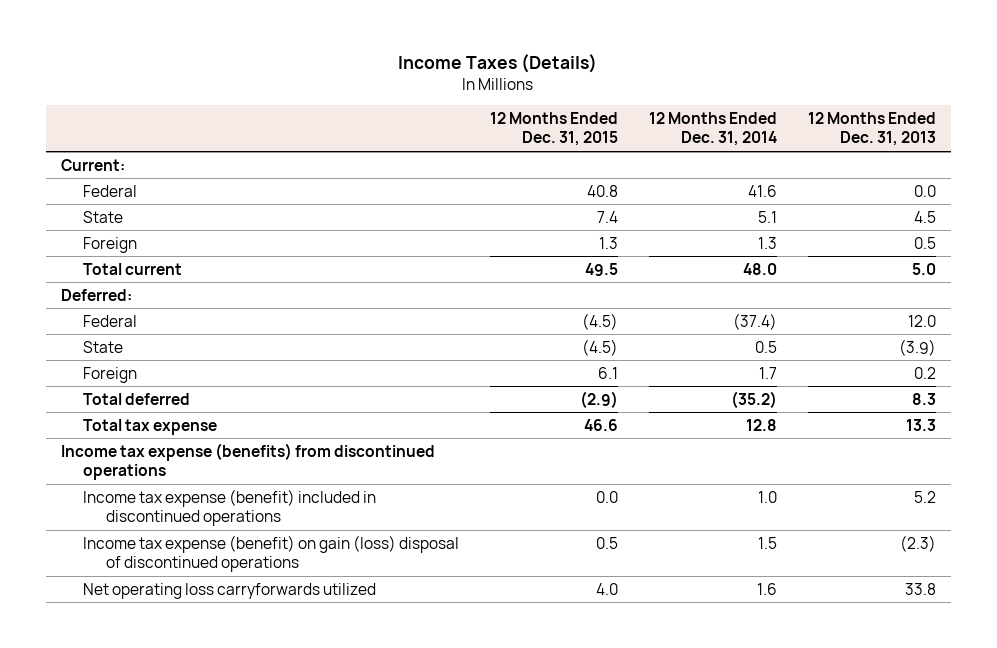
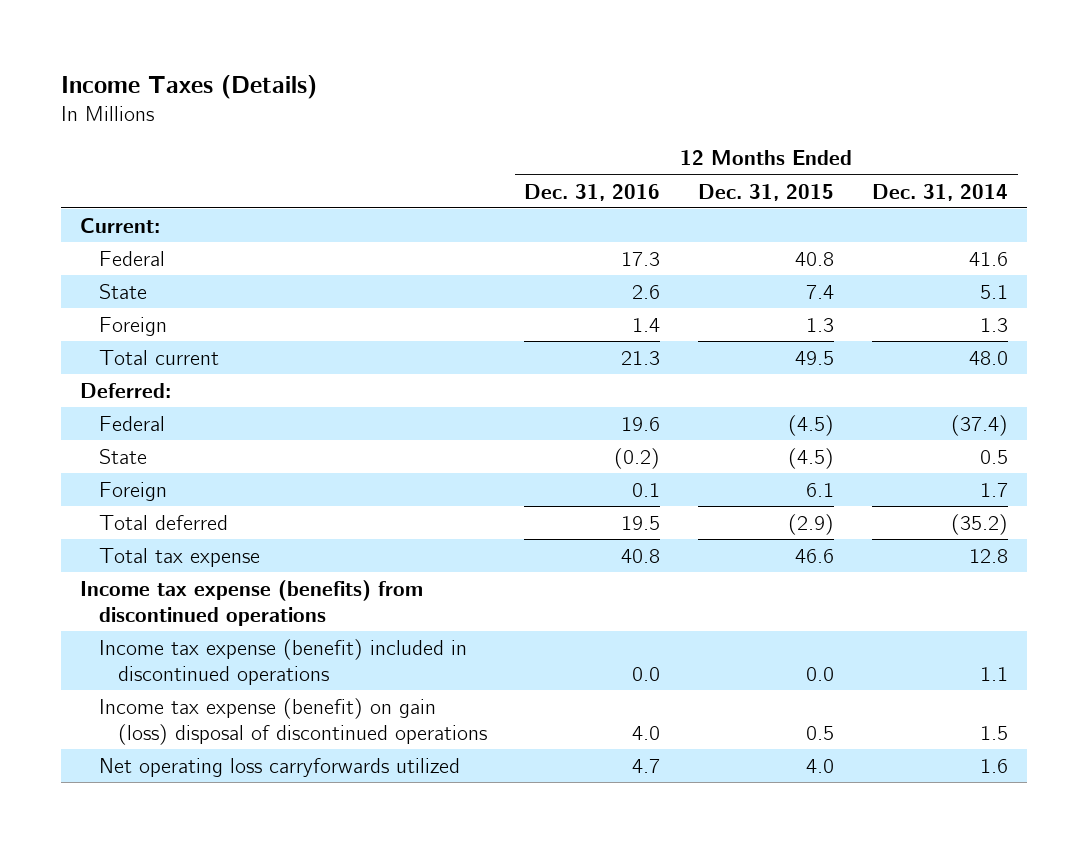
[807,111,936,147] 12 Months Ended Dec. 31, 2013 -> none
none -> [524,183,661,201] Dec. 31, 2016
[758,490,778,503] 1.0 -> [980,666,1009,681] 1.1

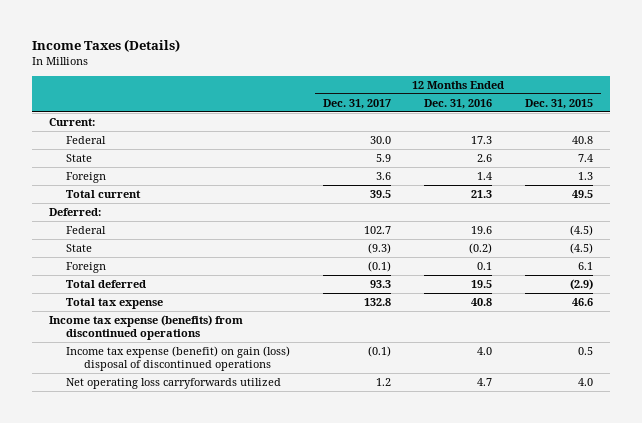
[872,183,1009,201] Dec. 31, 2014 -> none
none -> [323,98,392,109] Dec. 31, 2017
[98,638,467,685] Income tax expense (benefit) included in discontinued operations -> none

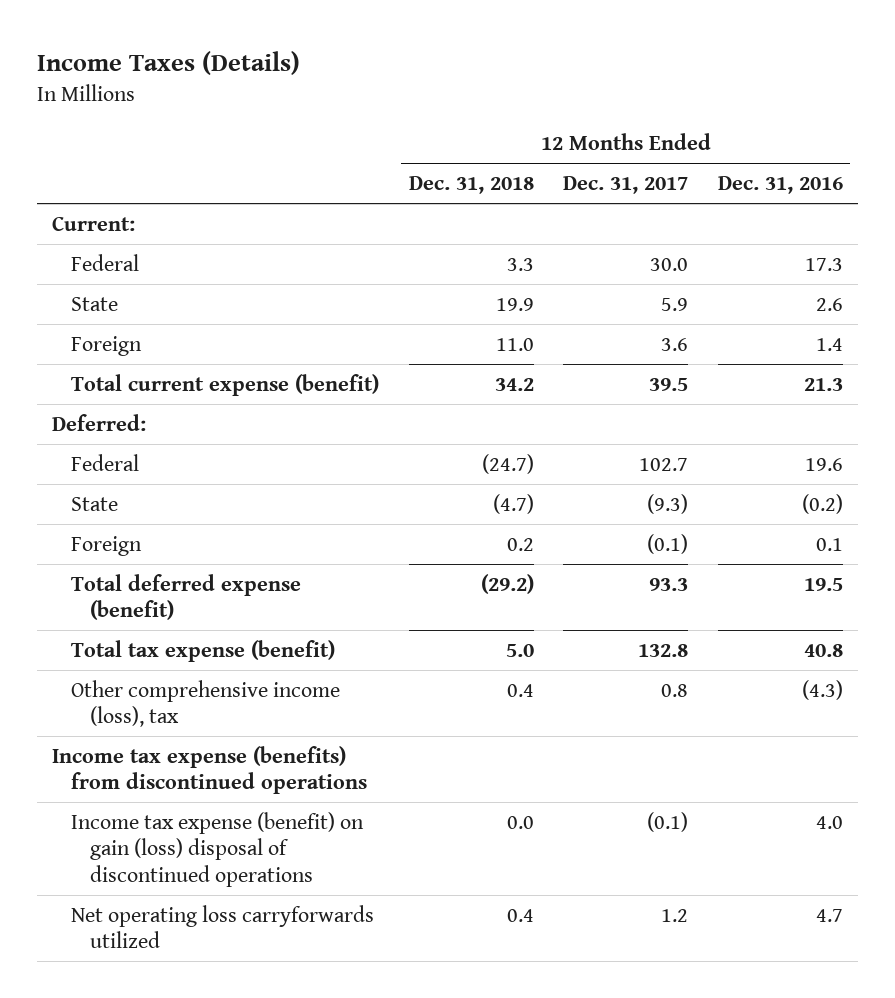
[525,98,594,109] Dec. 31, 2015 -> none
none -> [408,176,534,195] Dec. 31, 2018
[66,189,142,198] Total current -> [71,373,380,396] Total current expense (benefit)
[66,279,147,288] Total deferred -> [71,573,302,621] Total deferred expense (benefit)
[66,297,164,309] Total tax expense -> [71,639,336,662] Total tax expense (benefit)
none -> [71,679,341,728] Other comprehensive income (loss), tax

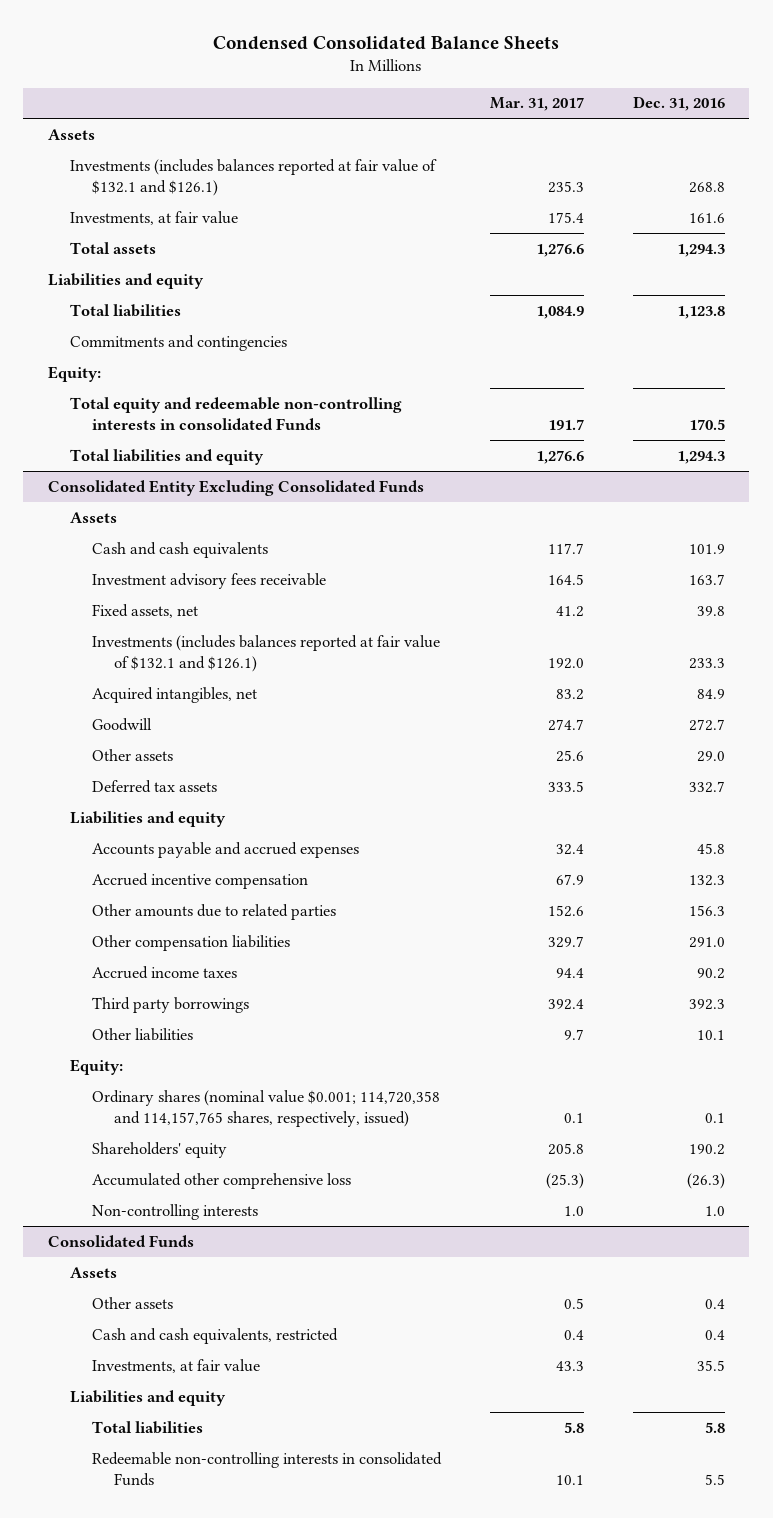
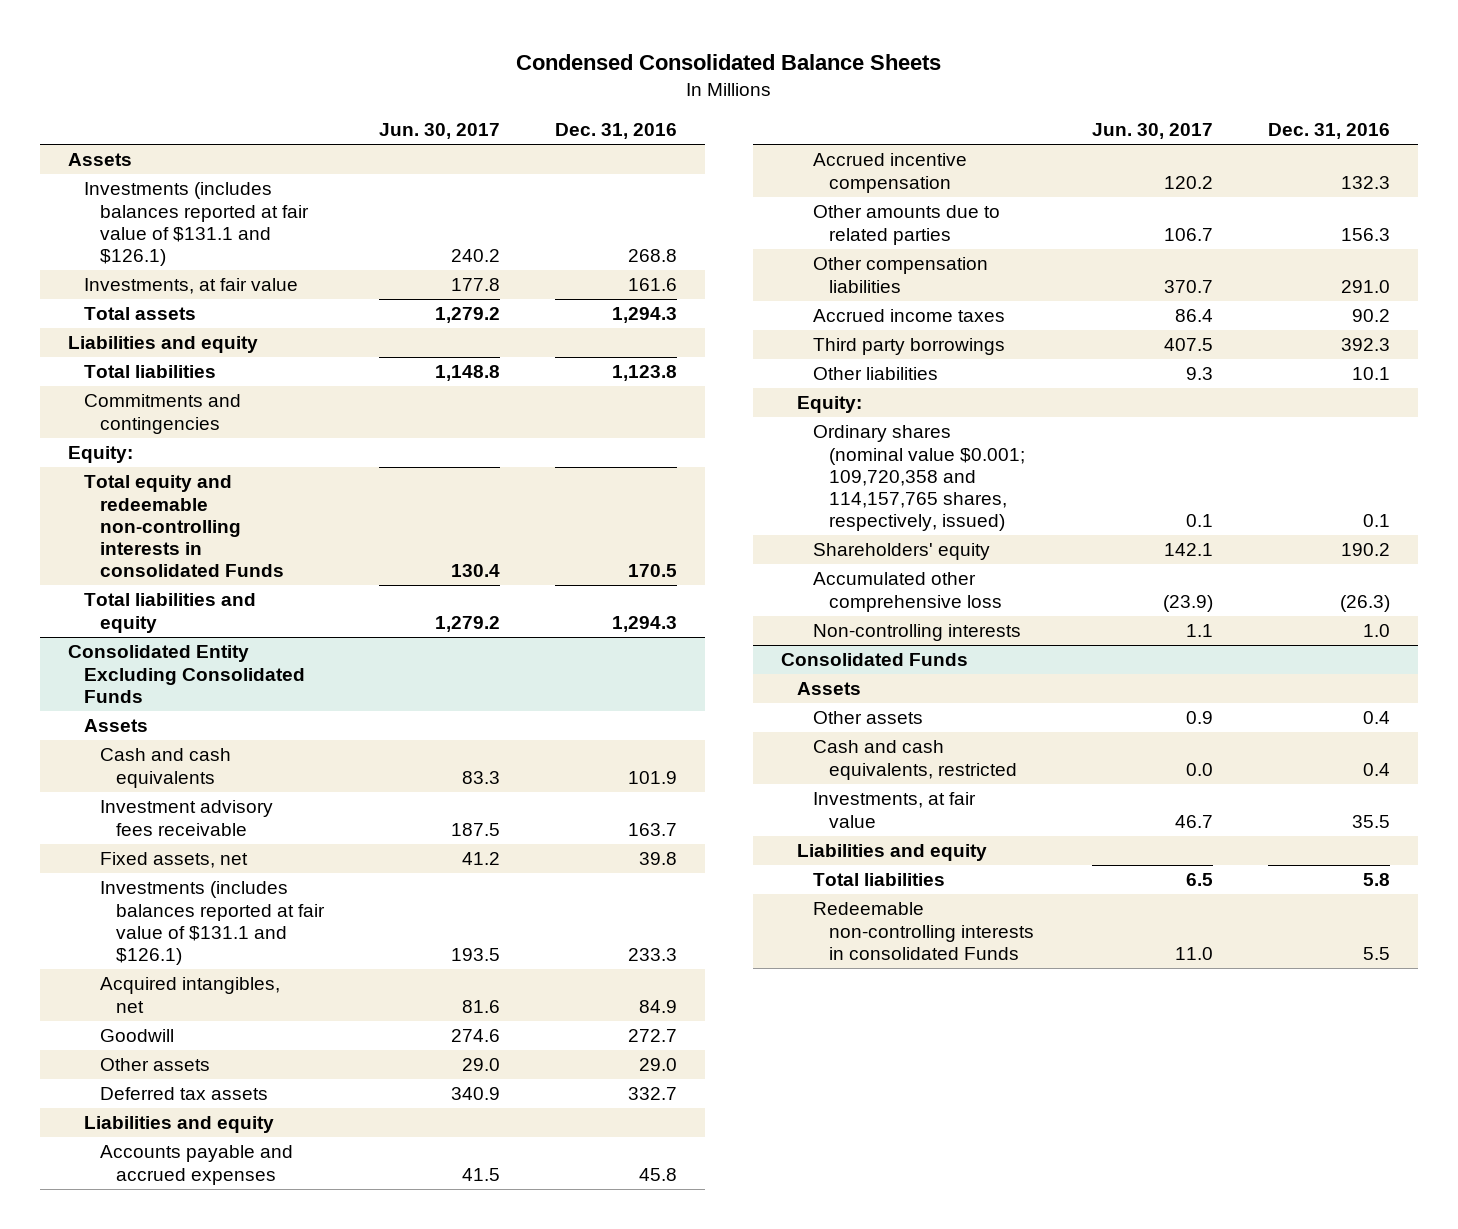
[489,97,584,112] Mar. 31, 2017 -> none
none -> [379,123,501,140] Jun. 30, 2017
[69,158,437,196] Investments (includes balances reported at fair value of $132.1 and $126.1) -> [83,182,309,267] Investments (includes balances reported at fair value of $131.1 and $126.1)
[92,634,441,672] Investments (includes balances reported at fair value of $132.1 and $126.1) -> [99,881,325,966] Investments (includes balances reported at fair value of $131.1 and $126.1)
[92,1089,441,1127] Ordinary shares (nominal value $0.001; 114,720,358 and 114,157,765 shares, respectively, issued) -> [812,425,1025,532] Ordinary shares (nominal value $0.001; 109,720,358 and 114,157,765 shares, respectively, issued)

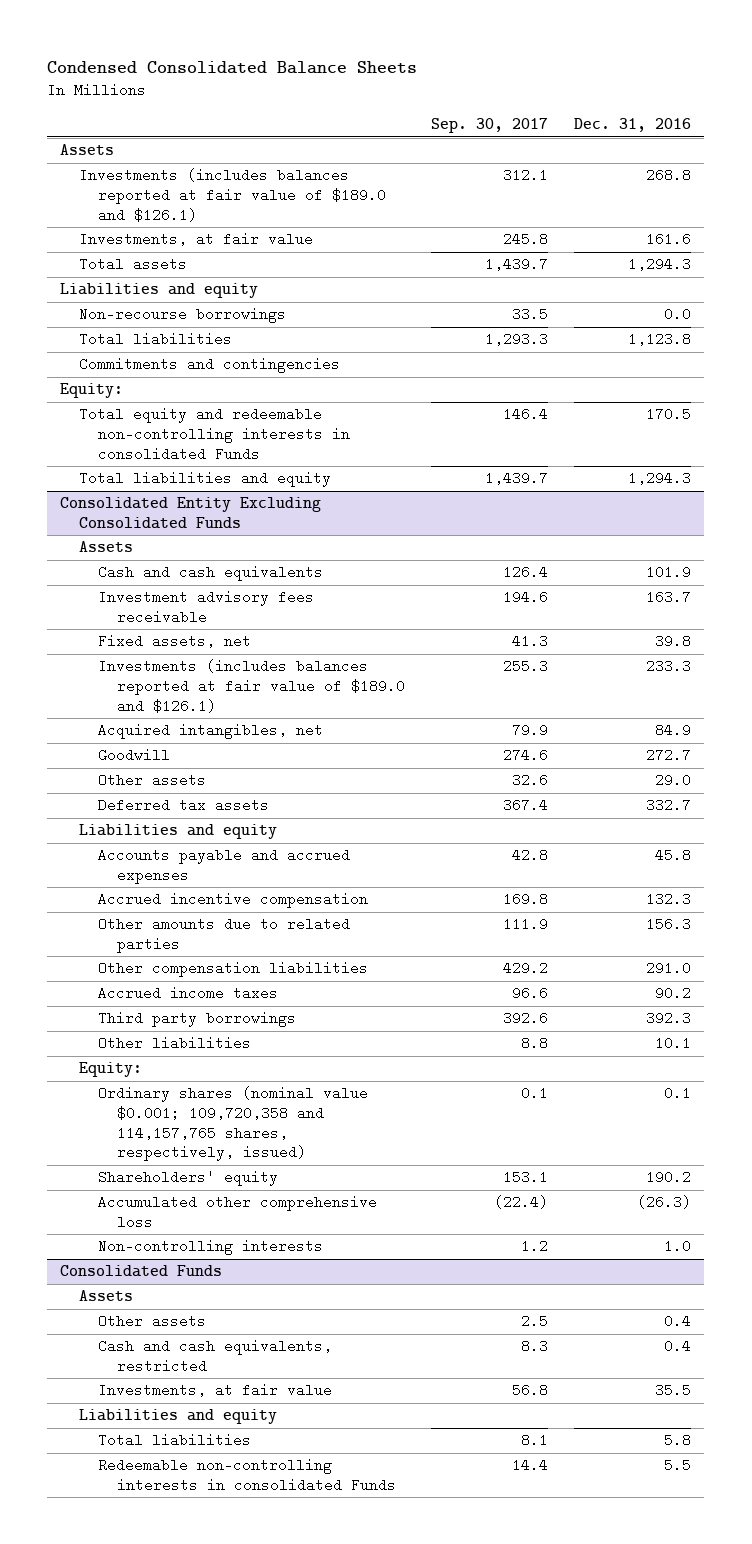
[379,123,501,140] Jun. 30, 2017 -> none
none -> [431,118,549,134] Sep. 30, 2017
[83,182,309,267] Investments (includes balances reported at fair value of $131.1 and $126.1) -> [79,168,387,222] Investments (includes balances reported at fair value of $189.0 and $126.1)
none -> [79,307,287,324] Non-recourse borrowings
[99,881,325,966] Investments (includes balances reported at fair value of $131.1 and $126.1) -> [98,659,406,713] Investments (includes balances reported at fair value of $189.0 and $126.1)

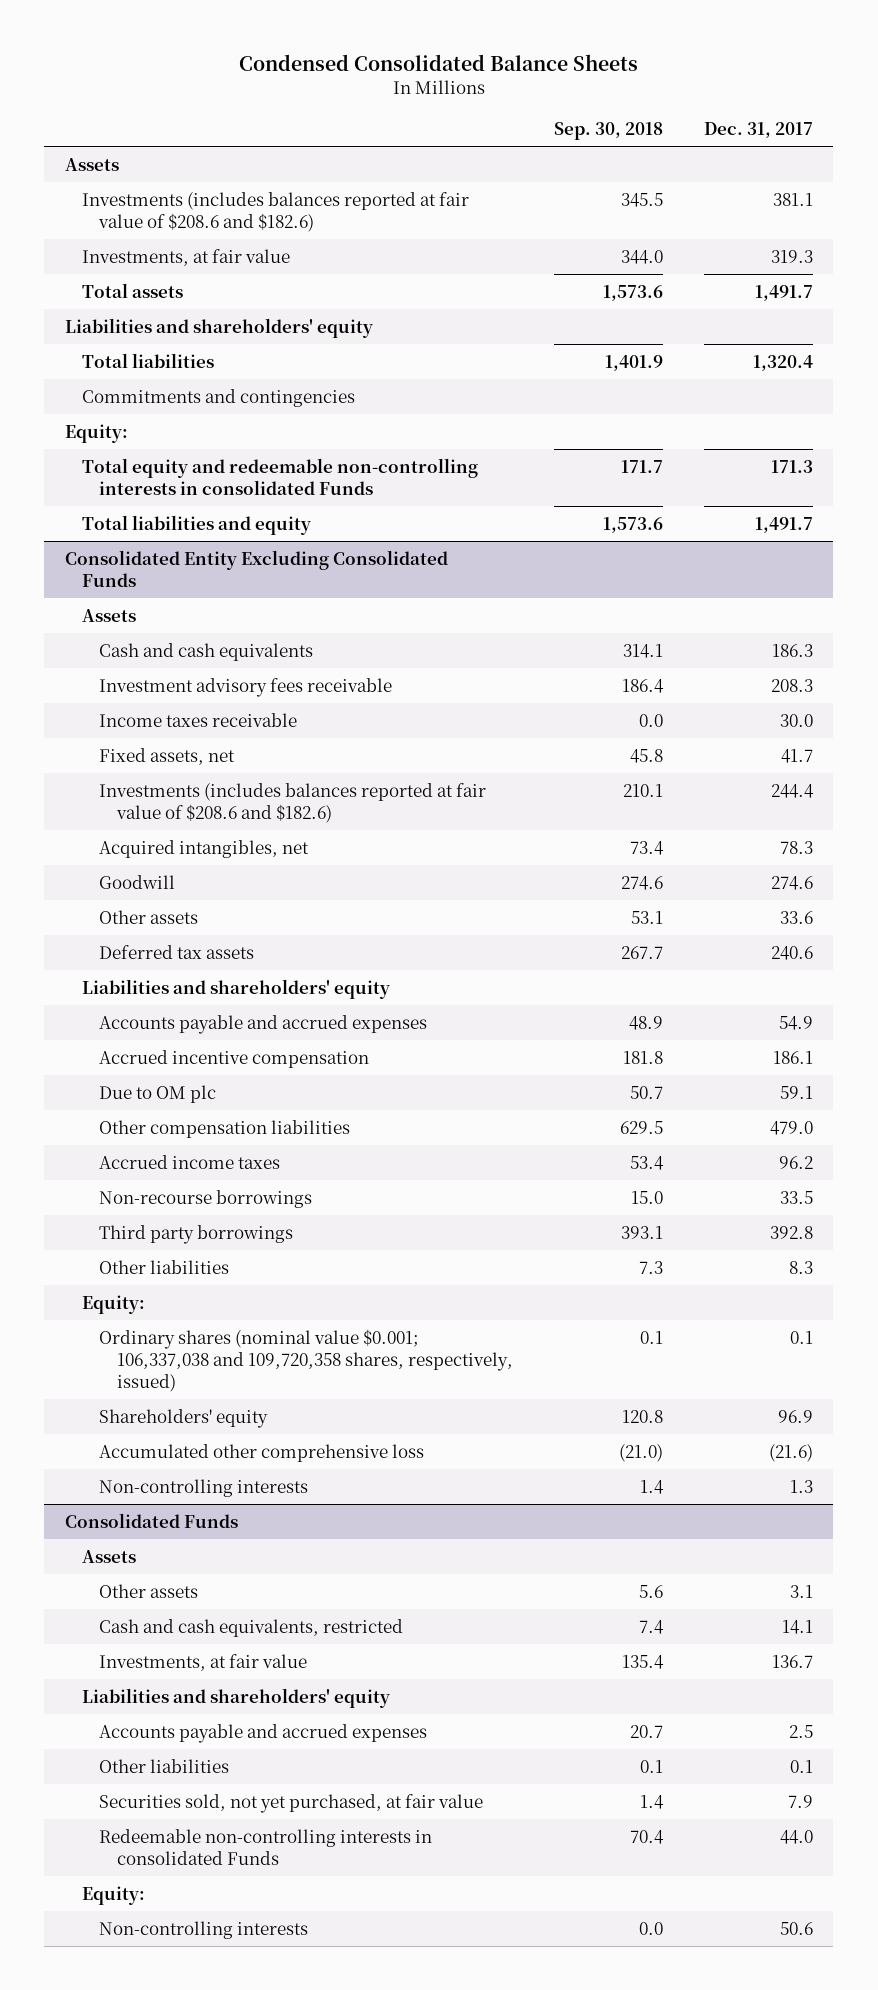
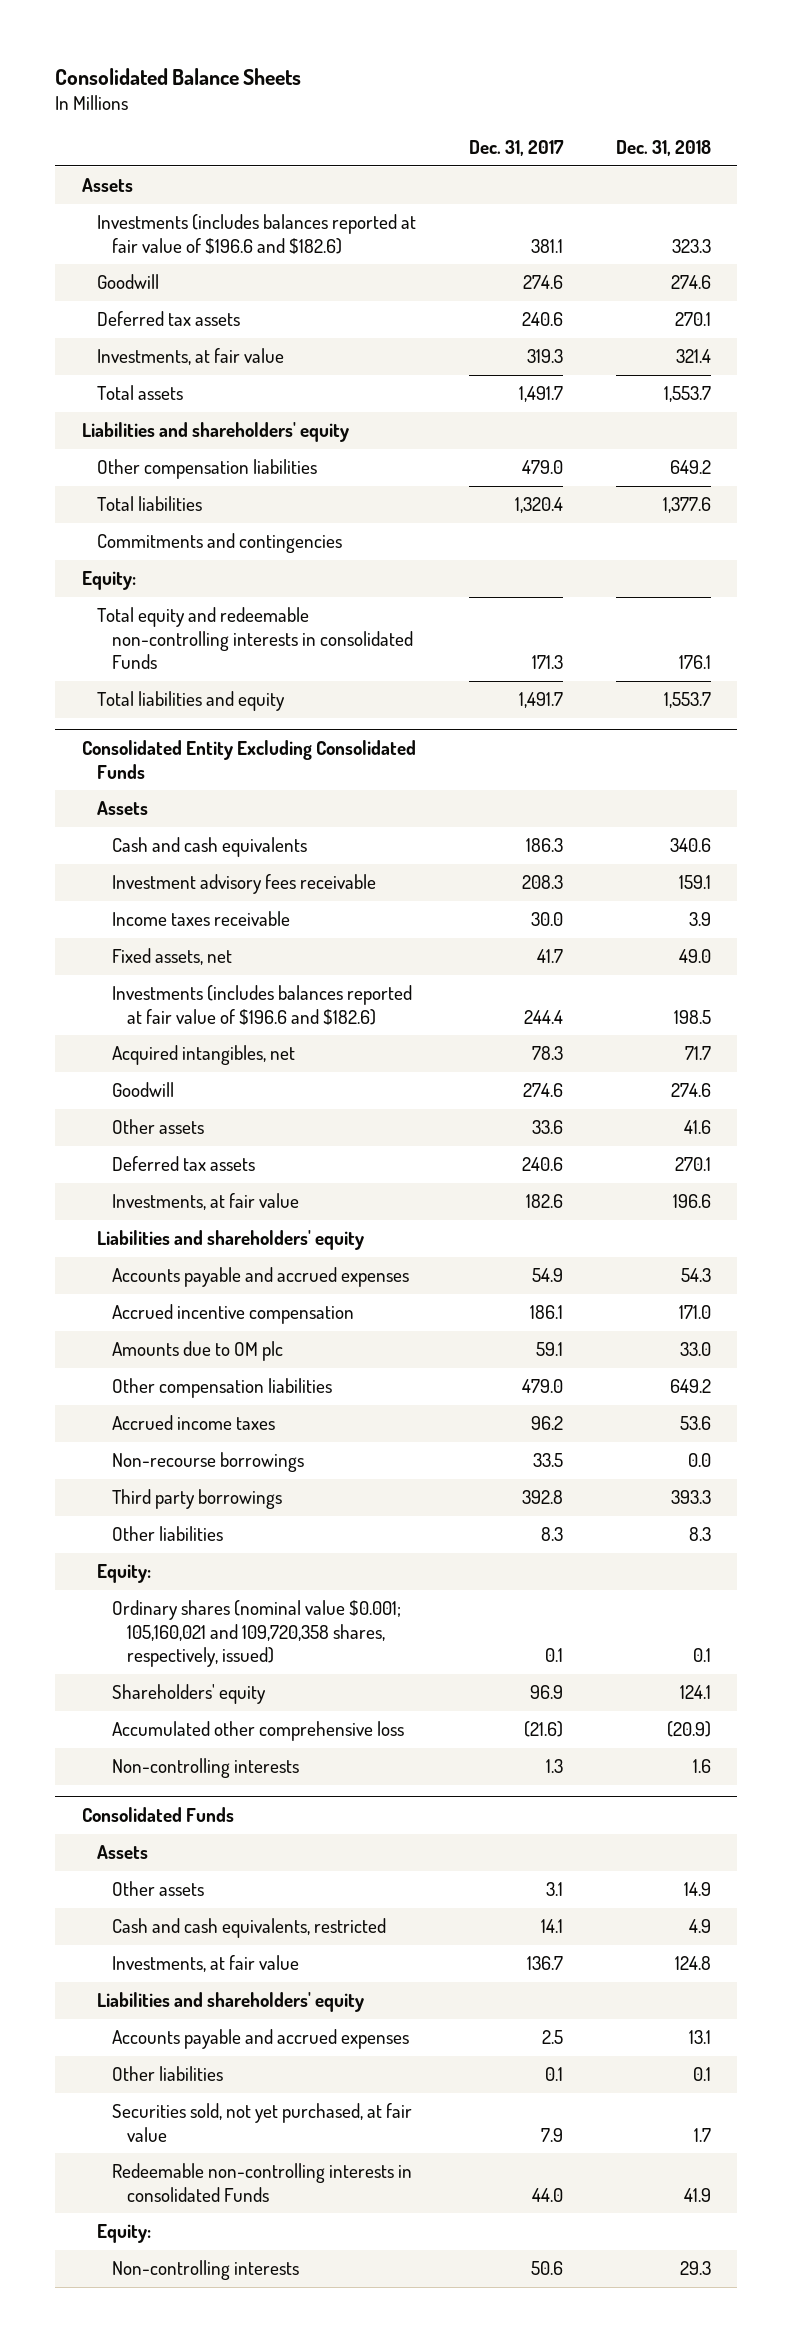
[238,53,638,71] Condensed Consolidated Balance Sheets -> [55,67,302,85] Consolidated Balance Sheets
[553,122,663,141] Sep. 30, 2018 -> none
none -> [615,139,711,156] Dec. 31, 2018
[82,191,470,232] Investments (includes balances reported at fair value of $208.6 and $182.6) -> [96,214,416,254] Investments (includes balances reported at fair value of $196.6 and $182.6)
none -> [96,274,159,290] Goodwill
none -> [96,311,240,327] Deferred tax assets
none -> [96,459,317,480] Other compensation liabilities
[99,782,487,823] Investments (includes balances reported at fair value of $208.6 and $182.6) -> [112,985,413,1025] Investments (includes balances reported at fair value of $196.6 and $182.6)
none -> [112,1193,300,1211] Investments, at fair value
[99,1084,217,1103] Due to OM plc -> [112,1341,284,1362] Amounts due to OM plc
[99,1328,513,1392] Ordinary shares (nominal value $0.001; 106,337,038 and 109,720,358 shares, respectively, issued) -> [112,1600,402,1668] Ordinary shares (nominal value $0.001; 105,160,021 and 109,720,358 shares, respectively, issued)

